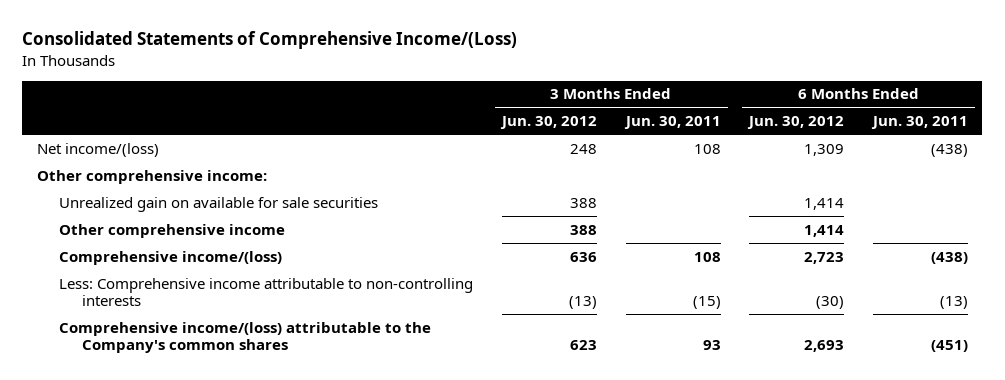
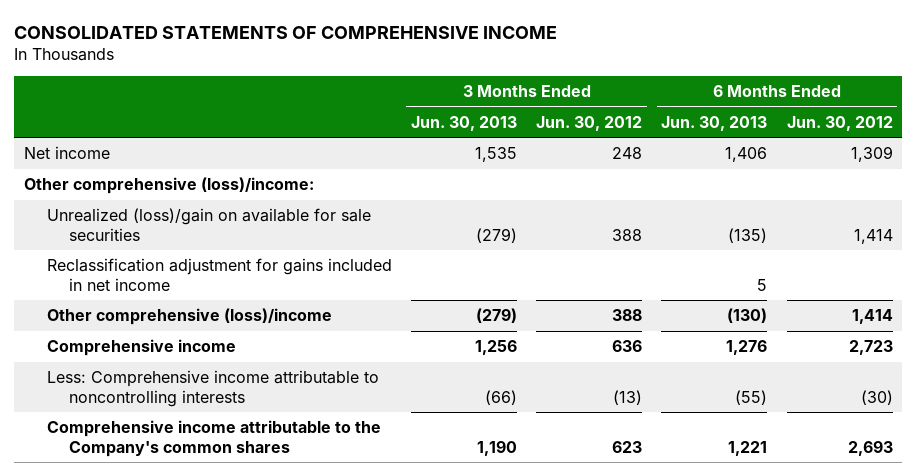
[22,31,518,50] Consolidated Statements of Comprehensive Income/(Loss) -> [14,25,558,39] CONSOLIDATED STATEMENTS OF COMPREHENSIVE INCOME
[623,116,721,130] Jun. 30, 2011 -> none
[871,116,969,130] Jun. 30, 2011 -> none
none -> [410,115,517,131] Jun. 30, 2013
none -> [661,115,768,131] Jun. 30, 2013
[36,142,159,157] Net income/(loss) -> [24,146,111,160] Net income
[36,169,267,184] Other comprehensive income: -> [24,177,315,195] Other comprehensive (loss)/income:
[59,196,379,212] Unrealized gain on available for sale securities -> [46,208,371,241] Unrealized (loss)/gain on available for sale securities
none -> [46,258,392,291] Reclassification adjustment for gains included in net income
[59,223,286,238] Other comprehensive income -> [46,308,332,326] Other comprehensive (loss)/income
[59,250,283,265] Comprehensive income/(loss) -> [46,339,236,357] Comprehensive income
[59,277,474,306] Less: Comprehensive income attributable to non-controlling interests -> [46,370,379,407] Less: Comprehensive income attributable to noncontrolling interests
[59,321,432,353] Comprehensive income/(loss) attributable to the Company's common shares -> [46,420,381,457] Comprehensive income attributable to the Company's common shares

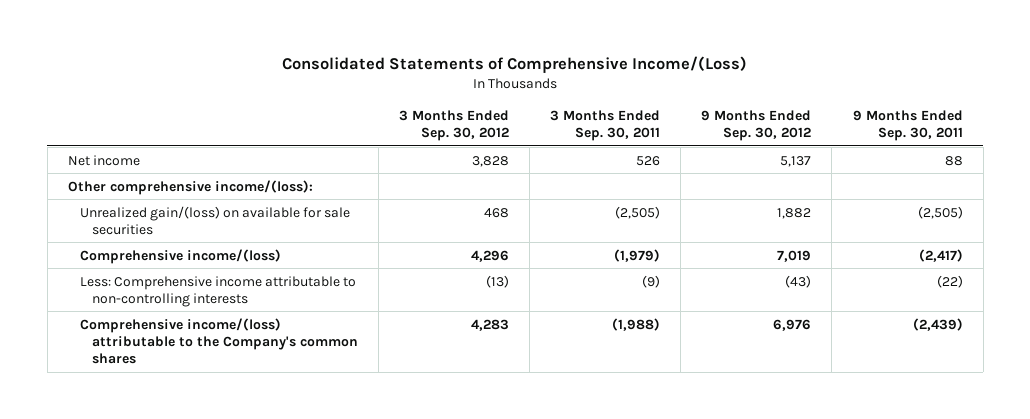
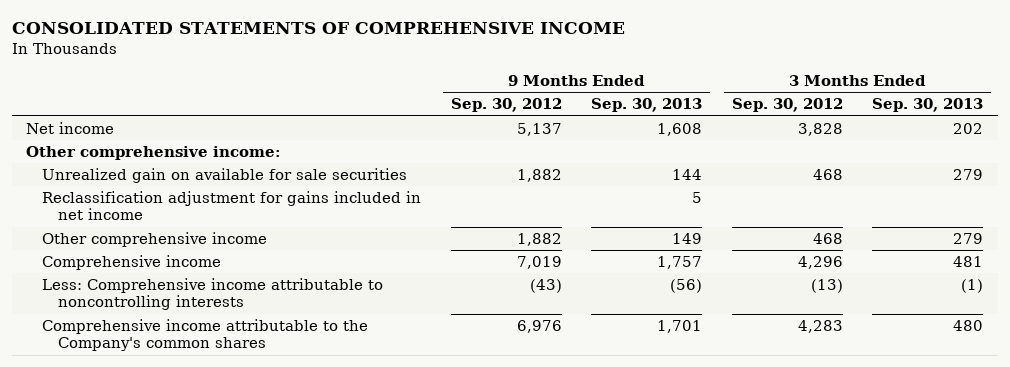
[282,56,748,74] Consolidated Statements of Comprehensive Income/(Loss) -> [11,22,625,35] CONSOLIDATED STATEMENTS OF COMPREHENSIVE INCOME
[550,110,661,142] 3 Months Ended Sep. 30, 2011 -> none
[852,110,963,142] 9 Months Ended Sep. 30, 2011 -> none
none -> [591,98,703,113] Sep. 30, 2013
none -> [872,98,984,113] Sep. 30, 2013
[67,179,313,195] Other comprehensive income/(loss): -> [26,146,282,161] Other comprehensive income:
[79,205,350,235] Unrealized gain/(loss) on available for sale securities -> [42,168,408,184] Unrealized gain on available for sale securities
none -> [42,191,422,221] Reclassification adjustment for gains included in net income
none -> [42,232,268,248] Other comprehensive income
[79,248,281,264] Comprehensive income/(loss) -> [42,255,222,271] Comprehensive income
[79,275,356,307] Less: Comprehensive income attributable to non-controlling interests -> [42,278,384,311] Less: Comprehensive income attributable to noncontrolling interests
[79,317,359,365] Comprehensive income/(loss) attributable to the Company's common shares -> [42,319,369,352] Comprehensive income attributable to the Company's common shares

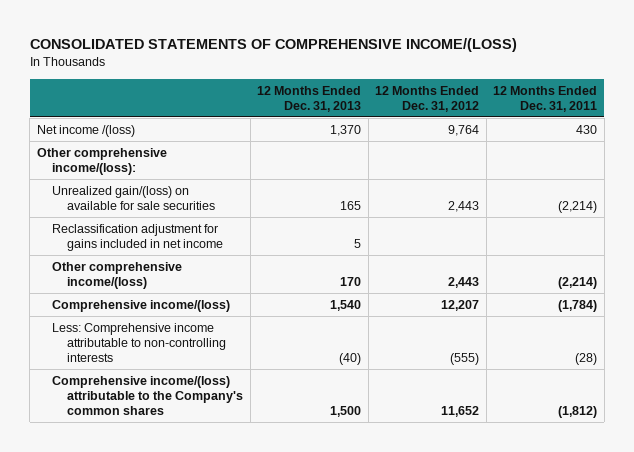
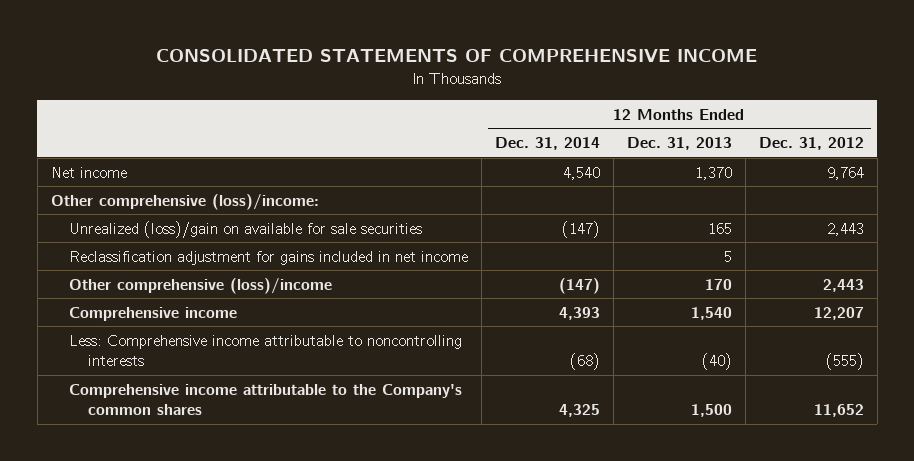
[29,38,517,53] CONSOLIDATED STATEMENTS OF COMPREHENSIVE INCOME/(LOSS) -> [156,49,758,63] CONSOLIDATED STATEMENTS OF COMPREHENSIVE INCOME
[493,85,598,112] 12 Months Ended Dec. 31, 2011 -> none
none -> [495,136,601,150] Dec. 31, 2014
[36,124,135,137] Net income /(loss) -> [50,166,127,178] Net income
[36,147,167,176] Other comprehensive income/(loss): -> [50,193,319,210] Other comprehensive (loss)/income:
[51,185,216,211] Unrealized gain/(loss) on available for sale securities -> [69,220,423,238] Unrealized (loss)/gain on available for sale securities
[51,261,182,290] Other comprehensive income/(loss) -> [69,277,333,294] Other comprehensive (loss)/income
[51,299,230,312] Comprehensive income/(loss) -> [69,306,238,321] Comprehensive income
[51,322,227,363] Less: Comprehensive income attributable to non-controlling interests -> [69,334,463,367] Less: Comprehensive income attributable to noncontrolling interests
[51,375,244,416] Comprehensive income/(loss) attributable to the Company's common shares -> [69,383,463,416] Comprehensive income attributable to the Company's common shares

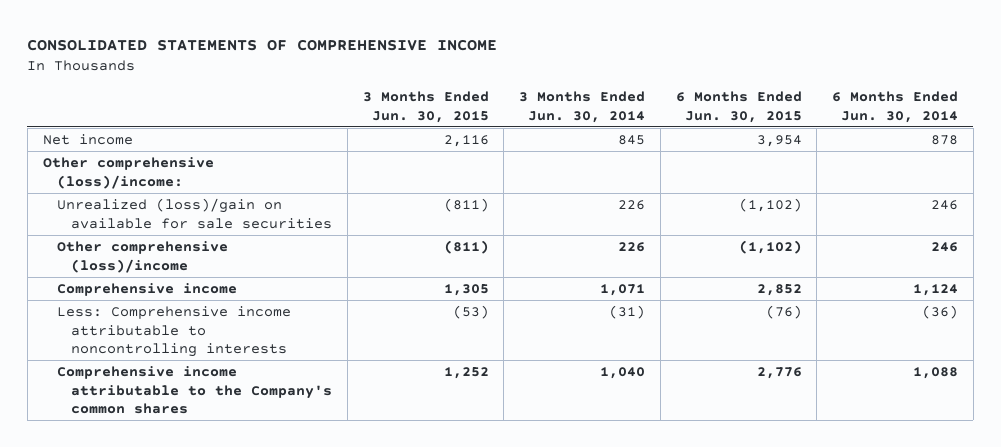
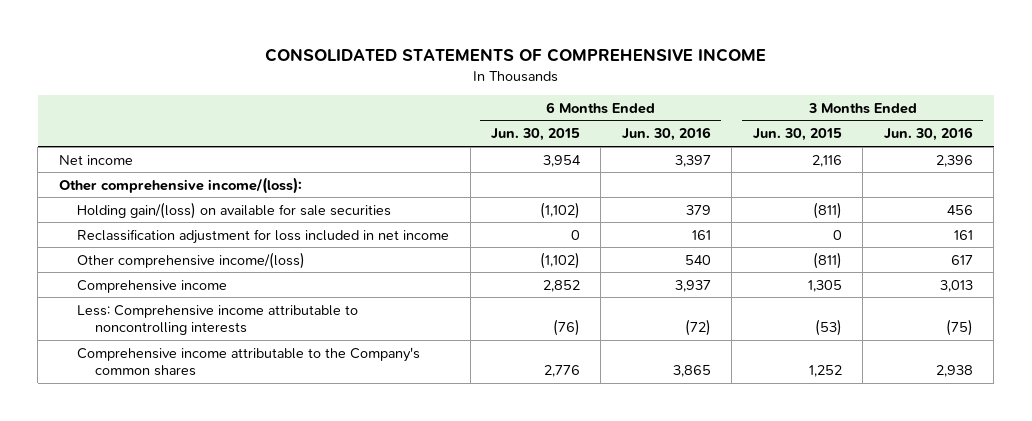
[519,90,646,123] 3 Months Ended Jun. 30, 2014 -> none
[832,90,959,123] 6 Months Ended Jun. 30, 2014 -> none
none -> [621,127,711,142] Jun. 30, 2016
none -> [883,127,973,142] Jun. 30, 2016
[42,156,214,189] Other comprehensive (loss)/income: -> [58,176,302,194] Other comprehensive income/(loss):
[56,197,333,229] Unrealized (loss)/gain on available for sale securities -> [77,201,392,219] Holding gain/(loss) on available for sale securities
none -> [77,228,450,244] Reclassification adjustment for loss included in net income
[56,240,228,273] Other comprehensive (loss)/income -> [77,251,306,269] Other comprehensive income/(loss)

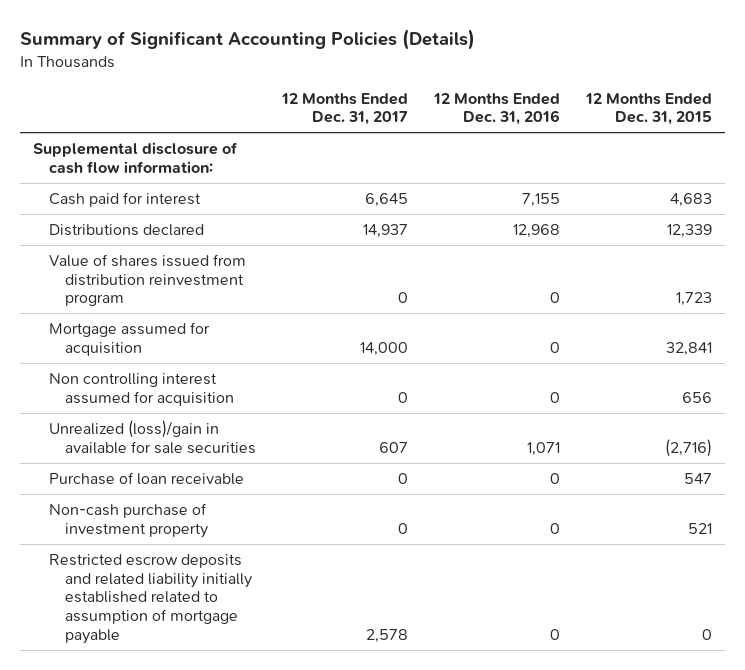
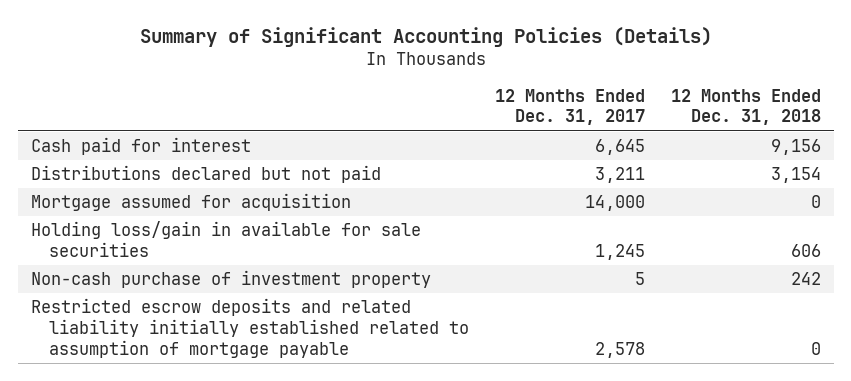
[433,92,561,126] 12 Months Ended Dec. 31, 2016 -> none
[585,92,713,126] 12 Months Ended Dec. 31, 2015 -> none
none -> [670,88,821,126] 12 Months Ended Dec. 31, 2018
[32,141,238,174] Supplemental disclosure of cash flow information: -> none
[48,253,246,307] Value of shares issued from distribution reinvestment program -> none
[48,223,204,236] Distributions declared -> [30,165,381,184] Distributions declared but not paid
[363,223,409,238] 14,937 -> [594,167,645,184] 3,211
[48,372,235,406] Non controlling interest assumed for acquisition -> none
[48,471,244,485] Purchase of loan receivable -> none
[48,419,257,454] Unrealized (loss)/gain in available for sale securities -> [30,221,421,257] Holding loss/gain in available for sale securities
[379,441,409,453] 607 -> [594,243,645,260] 1,245
[398,522,409,534] 0 -> [634,272,645,286] 5

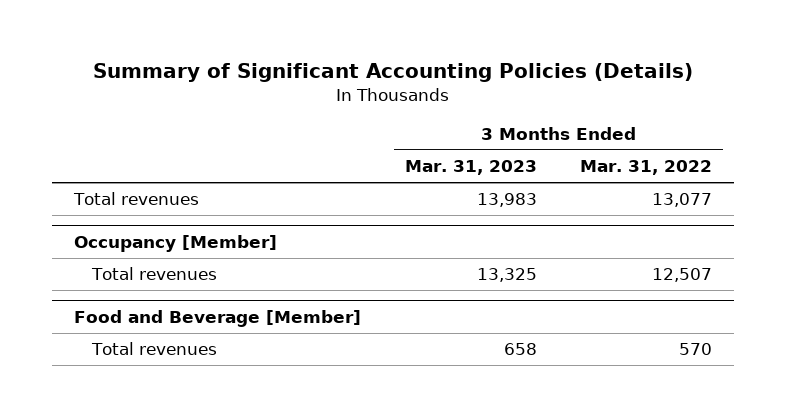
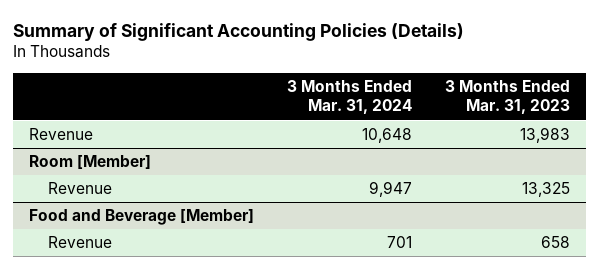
[580,160,713,176] Mar. 31, 2022 -> none
none -> [287,79,413,115] 3 Months Ended Mar. 31, 2024
[73,234,277,252] Occupancy [Member] -> none
[72,192,199,206] Total revenues -> [29,128,94,141] Revenue
none -> [29,155,152,170] Room [Member]
[91,267,218,281] Total revenues -> [47,182,112,195] Revenue
[91,342,218,356] Total revenues -> [47,236,112,249] Revenue

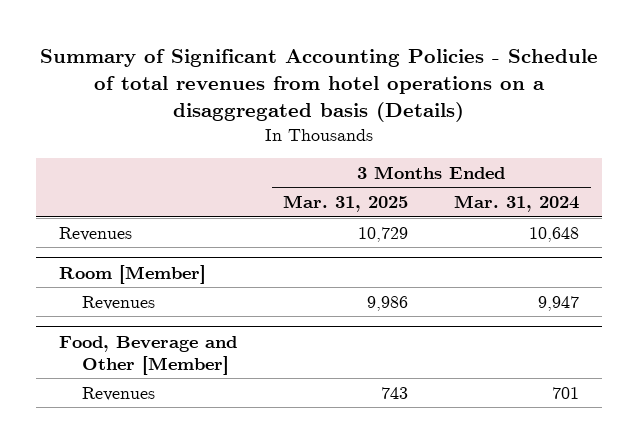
[12,22,464,41] Summary of Significant Accounting Policies (Details) -> [40,49,599,123] Summary of Significant Accounting Policies - Schedule of total revenues from hotel operations on a disaggregated basis (Details)
[444,79,570,115] 3 Months Ended Mar. 31, 2023 -> none
none -> [283,195,409,213] Mar. 31, 2025
[29,128,94,141] Revenue -> [59,226,133,241] Revenues
[47,182,112,195] Revenue -> [82,295,156,310] Revenues
[29,209,255,226] Food and Beverage [Member] -> [59,335,238,375] Food, Beverage and Other [Member]
[47,236,112,249] Revenue -> [82,386,156,401] Revenues

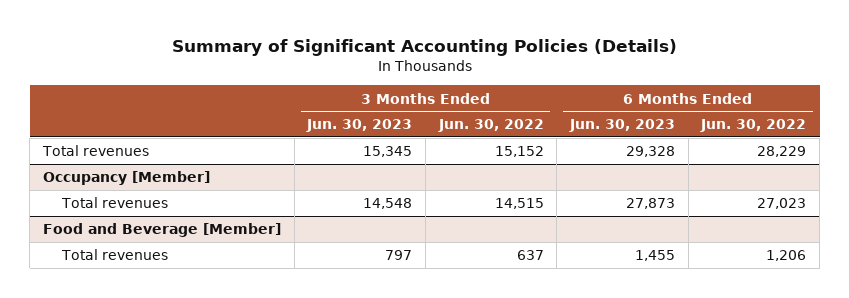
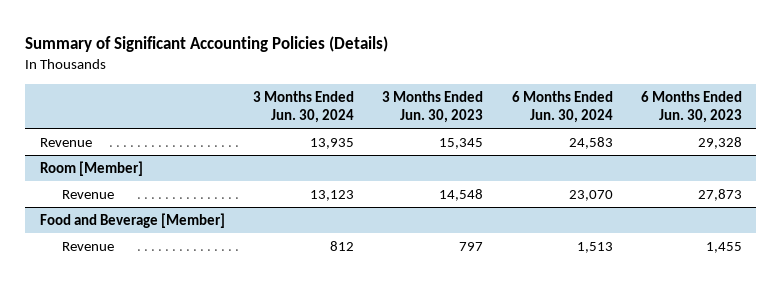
[437,119,544,133] Jun. 30, 2022 -> none
[700,119,807,133] Jun. 30, 2022 -> none
none -> [253,90,355,124] 3 Months Ended Jun. 30, 2024
none -> [511,90,613,124] 6 Months Ended Jun. 30, 2024
[43,171,211,186] Occupancy [Member] -> none
[42,145,150,157] Total revenues -> [39,137,92,147] Revenue
none -> [39,160,143,176] Room [Member]
[61,197,169,209] Total revenues -> [62,189,115,199] Revenue
[61,249,169,261] Total revenues -> [62,241,115,251] Revenue

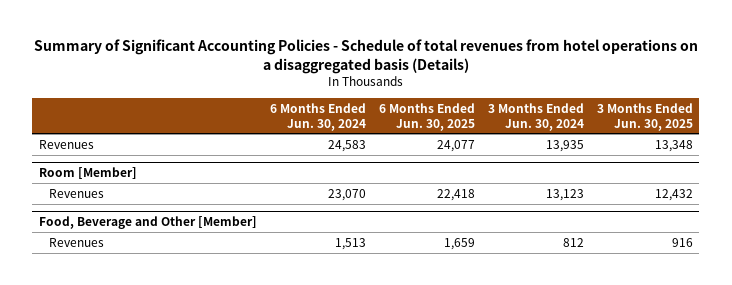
[25,35,389,52] Summary of Significant Accounting Policies (Details) -> [33,39,698,74] Summary of Significant Accounting Policies - Schedule of total revenues from hotel operations on a disaggregated basis (Details)
[382,90,484,124] 3 Months Ended Jun. 30, 2023 -> none
[641,90,743,124] 6 Months Ended Jun. 30, 2023 -> none
none -> [378,102,475,131] 6 Months Ended Jun. 30, 2025
none -> [596,102,693,131] 3 Months Ended Jun. 30, 2025
[39,137,92,147] Revenue -> [38,139,94,149] Revenues
[62,189,115,199] Revenue -> [48,188,104,198] Revenues
[39,212,225,228] Food and Beverage [Member] -> [38,216,257,230] Food, Beverage and Other [Member]
[62,241,115,251] Revenue -> [48,237,104,247] Revenues

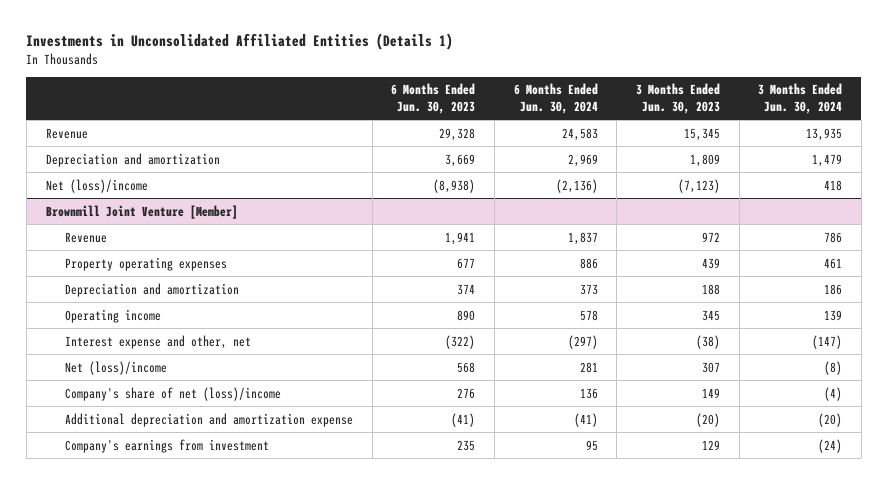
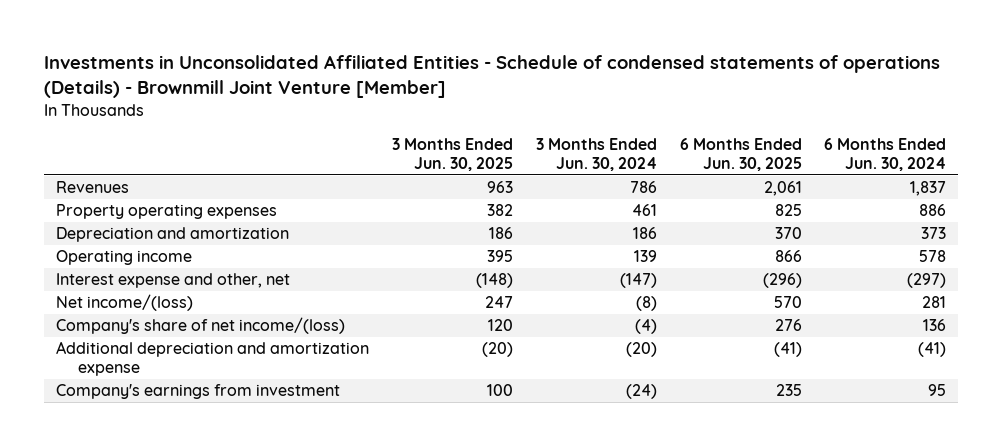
[26,33,454,51] Investments in Unconsolidated Affiliated Entities (Details 1) -> [44,55,941,99] Investments in Unconsolidated Affiliated Entities - Schedule of condensed statements of operations (Details) - Brownmill Joint Venture [Member]
[391,83,476,114] 6 Months Ended Jun. 30, 2023 -> none
[636,83,721,114] 3 Months Ended Jun. 30, 2023 -> none
none -> [391,137,513,171] 3 Months Ended Jun. 30, 2025
none -> [679,137,802,171] 6 Months Ended Jun. 30, 2025
[45,127,88,139] Revenue -> none
[45,152,220,167] Depreciation and amortization -> none
[45,178,148,193] Net (loss)/income -> none
[45,204,238,219] Brownmill Joint Venture [Member] -> none
[65,231,108,243] Revenue -> [55,181,129,194] Revenues
[65,360,168,375] Net (loss)/income -> [55,294,193,312] Net income/(loss)
[65,386,282,401] Company's share of net (loss)/income -> [55,317,345,335] Company's share of net income/(loss)

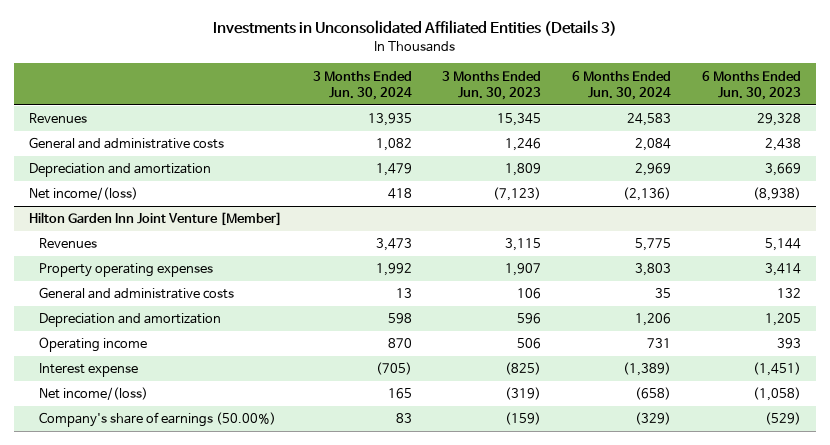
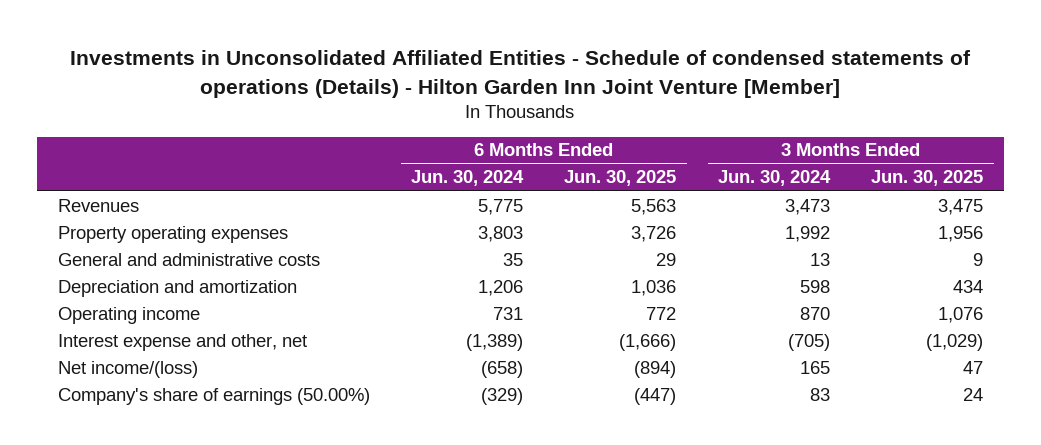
[212,20,617,37] Investments in Unconsolidated Affiliated Entities (Details 3) -> [70,50,972,98] Investments in Unconsolidated Affiliated Entities - Schedule of condensed statements of operations (Details) - Hilton Garden Inn Joint Venture [Member]
[442,70,542,100] 3 Months Ended Jun. 30, 2023 -> none
[701,70,801,100] 6 Months Ended Jun. 30, 2023 -> none
none -> [564,170,677,187] Jun. 30, 2025
none -> [871,170,984,187] Jun. 30, 2025
[28,113,87,124] Revenues -> none
[28,137,224,150] General and administrative costs -> none
[28,163,211,178] Depreciation and amortization -> none
[28,187,138,201] Net income/(loss) -> none
[28,212,282,227] Hilton Garden Inn Joint Venture [Member] -> none
[38,363,138,378] Interest expense -> [57,333,307,351] Interest expense and other, net

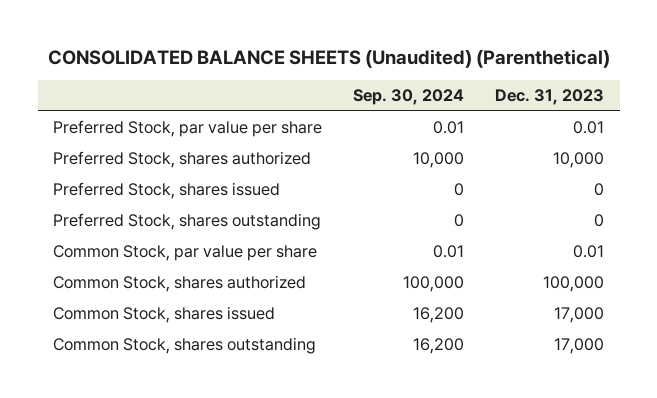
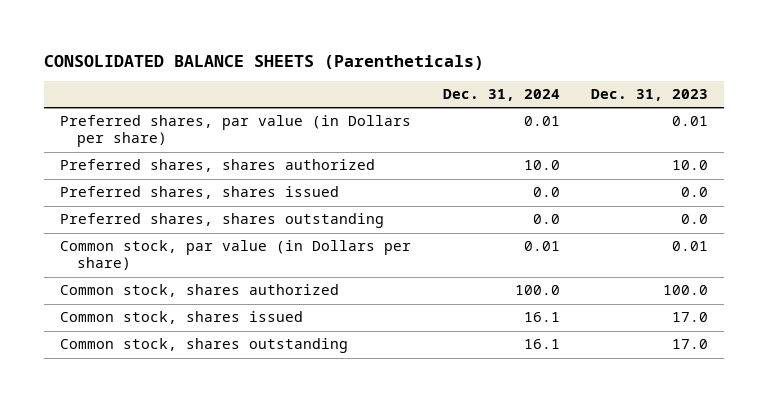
[47,48,610,68] CONSOLIDATED BALANCE SHEETS (Unaudited) (Parenthetical) -> [44,54,485,70] CONSOLIDATED BALANCE SHEETS (Parentheticals)
[353,89,465,106] Sep. 30, 2024 -> none
none -> [442,89,560,102] Dec. 31, 2024
[53,120,323,138] Preferred Stock, par value per share -> [60,115,412,148] Preferred shares, par value (in Dollars per share)
[53,151,312,169] Preferred Stock, shares authorized -> [60,159,376,173] Preferred shares, shares authorized
[553,152,605,169] 10,000 -> [672,160,709,171] 10.0
[53,182,281,200] Preferred Stock, shares issued -> [60,186,340,200] Preferred shares, shares issued
[594,183,605,197] 0 -> [681,187,709,198] 0.0
[53,213,322,231] Preferred Stock, shares outstanding -> [60,213,385,229] Preferred shares, shares outstanding
[594,214,605,228] 0 -> [681,214,709,225] 0.0
[53,245,318,262] Common Stock, par value per share -> [60,240,412,271] Common stock, par value (in Dollars per share)
[53,275,307,293] Common Stock, shares authorized -> [60,284,340,298] Common stock, shares authorized
[543,276,605,293] 100,000 -> [663,285,709,296] 100.0
[53,306,276,324] Common Stock, shares issued -> [60,311,304,325] Common stock, shares issued
[554,307,605,324] 17,000 -> [672,312,709,323] 17.0
[53,337,317,355] Common Stock, shares outstanding -> [60,338,349,354] Common stock, shares outstanding
[554,338,605,355] 17,000 -> [672,339,709,350] 17.0

